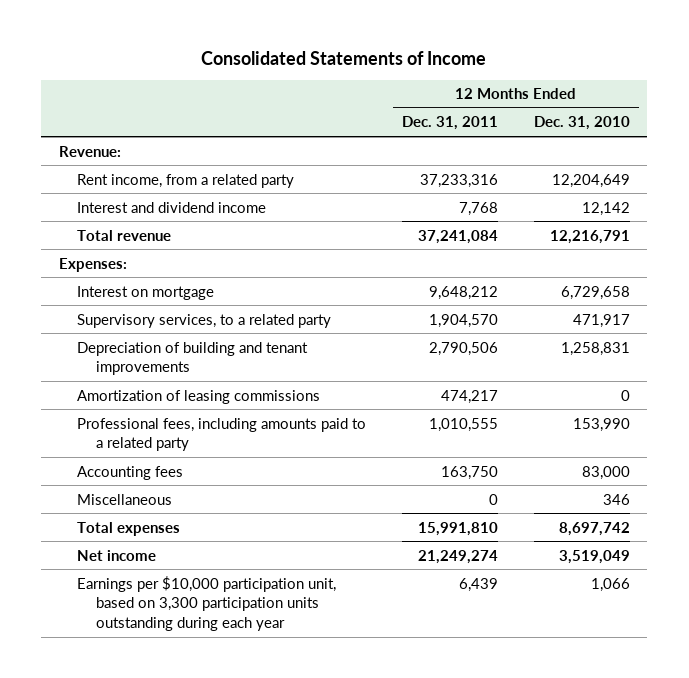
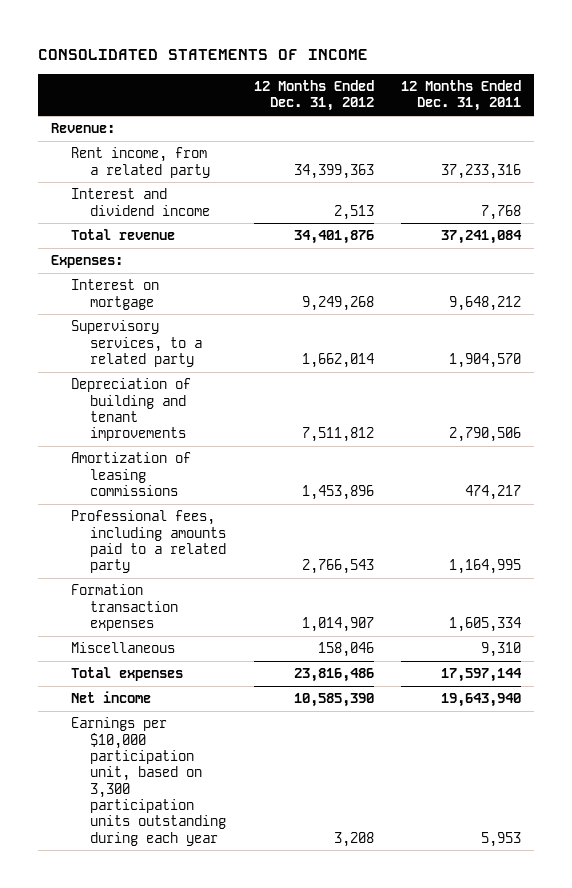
[201,50,487,65] Consolidated Statements of Income -> [37,48,368,60] CONSOLIDATED STATEMENTS OF INCOME
[533,116,630,131] Dec. 31, 2010 -> none
none -> [253,80,374,112] 12 Months Ended Dec. 31, 2012
[77,465,184,480] Accounting fees -> none
[429,417,499,432] 1,010,555 -> [448,559,521,575] 1,164,995
none -> [70,584,179,632] Formation transaction expenses
[489,493,499,505] 0 -> [480,642,521,658] 9,310
[418,521,499,536] 15,991,810 -> [440,668,522,683] 17,597,144
[418,549,499,564] 21,249,274 -> [440,693,521,708] 19,643,940
[459,577,499,592] 6,439 -> [480,831,521,847] 5,953

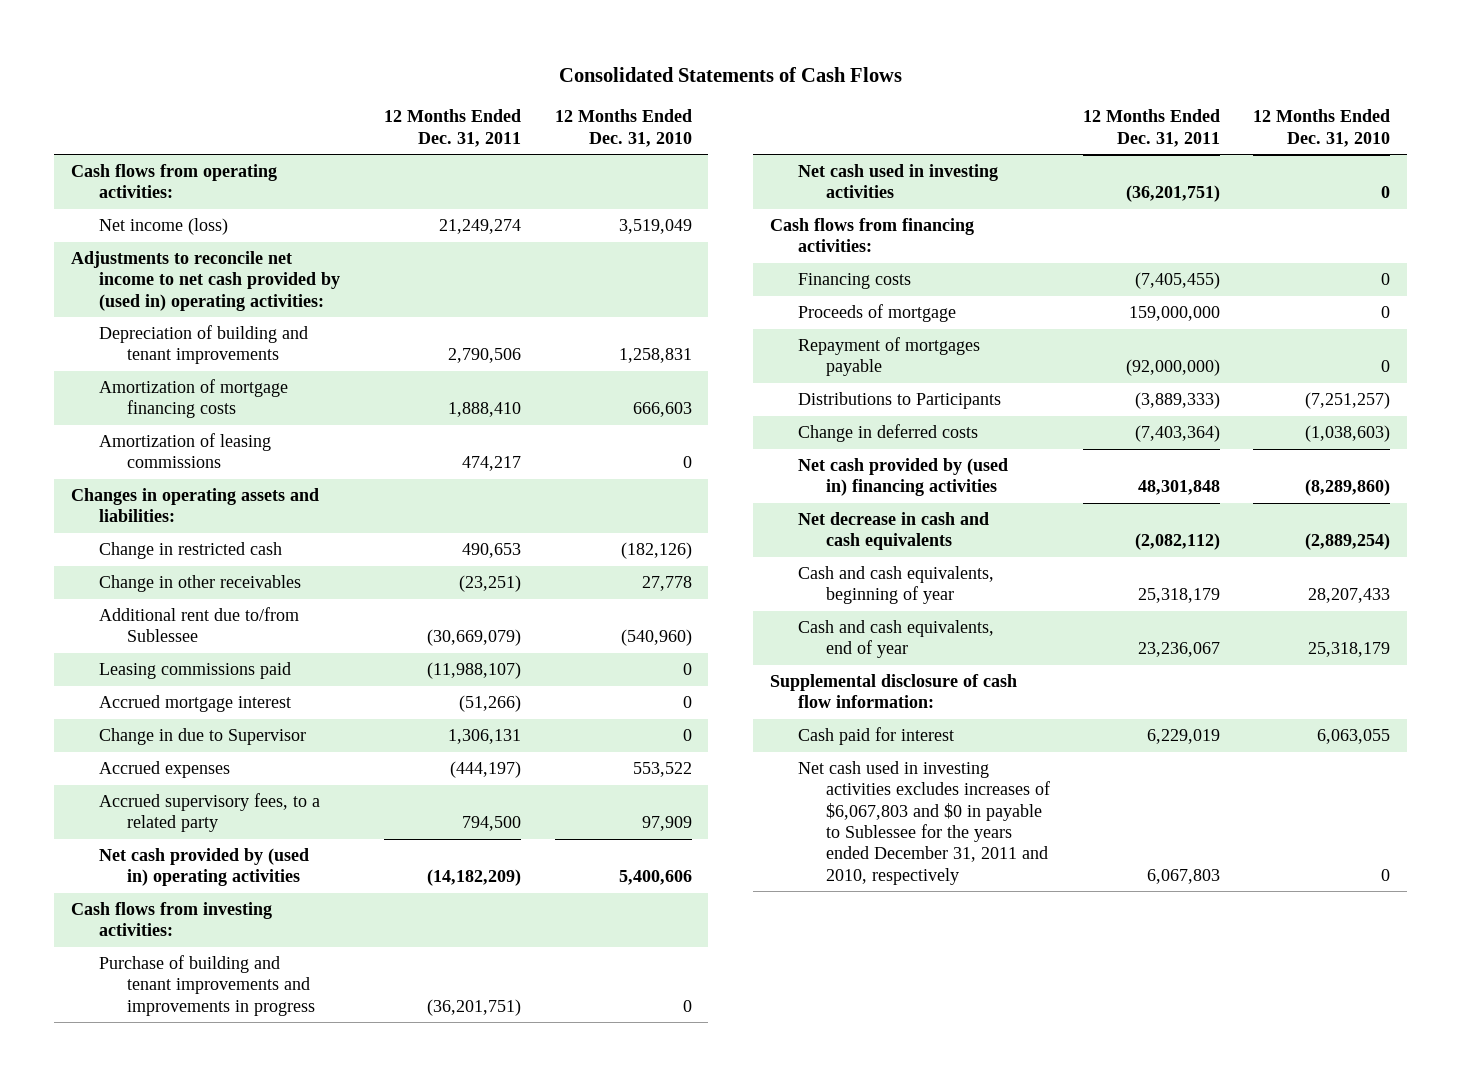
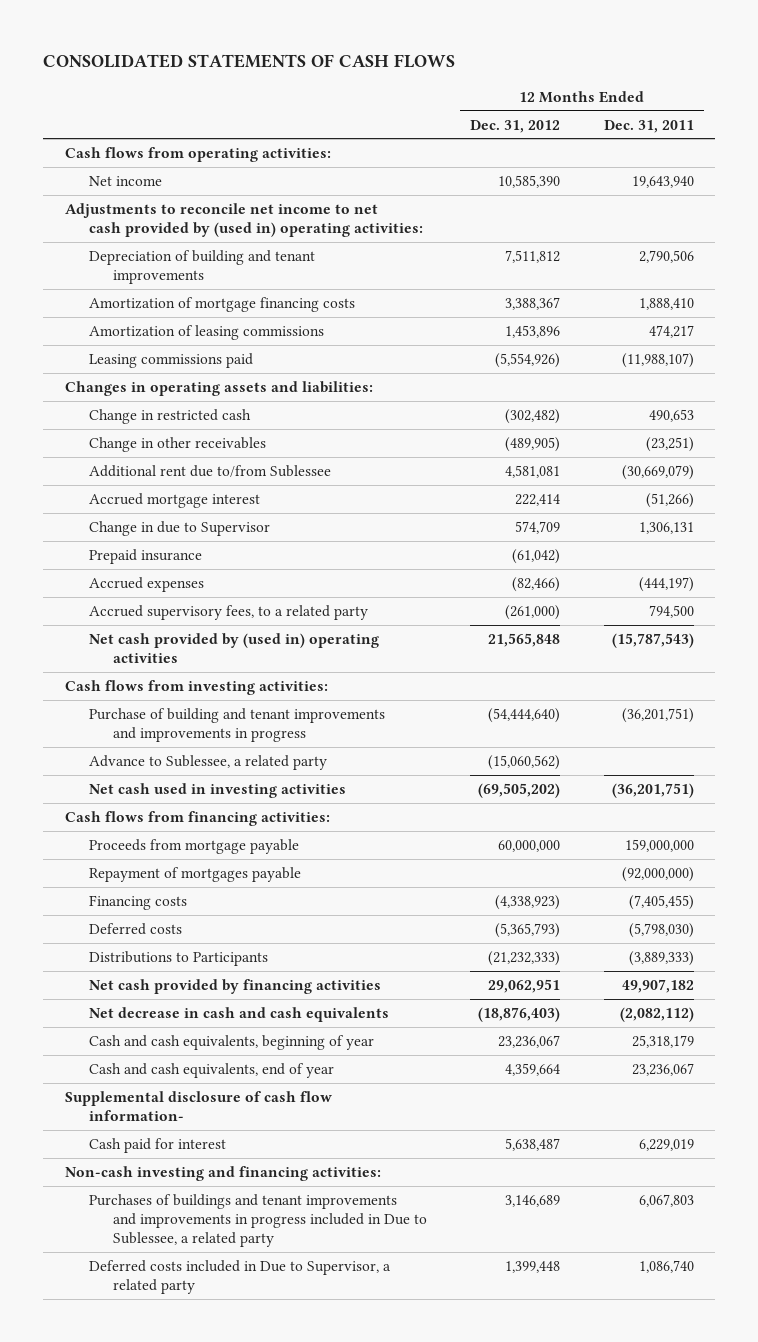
[558,67,902,83] Consolidated Statements of Cash Flows -> [43,54,456,69] CONSOLIDATED STATEMENTS OF CASH FLOWS
[554,109,692,147] 12 Months Ended Dec. 31, 2010 -> none
none -> [470,119,561,133] Dec. 31, 2012
[99,218,229,236] Net income (loss) -> [88,175,162,186] Net income
[439,219,522,235] 21,249,274 -> [631,175,694,188] 19,643,940
[99,662,292,680] Leasing commissions paid -> [88,352,253,368] Leasing commissions paid
none -> [88,548,202,564] Prepaid insurance
[427,869,522,887] (14,182,209) -> [611,632,694,648] (15,787,543)
none -> [88,754,327,770] Advance to Sublessee, a related party
[797,304,956,323] Proceeds of mortgage -> [88,838,299,854] Proceeds from mortgage payable
[797,273,911,290] Financing costs -> [88,894,187,910] Financing costs
none -> [88,922,182,935] Deferred costs
[797,424,978,443] Change in deferred costs -> none
[797,458,1008,497] Net cash provided by (used in) financing activities -> [88,978,381,994] Net cash provided by financing activities
[1138,480,1221,496] 48,301,848 -> [621,978,694,993] 49,907,182
[769,674,1017,709] Supplemental disclosure of cash flow information: -> [64,1090,332,1122] Supplemental disclosure of cash flow information-
none -> [64,1165,381,1181] Non-cash investing and financing activities:
[797,761,1051,885] Net cash used in investing activities excludes increases of $6,067,803 and $0 in payable to Sublessee for the years ended December 31, 2011 and 2010, respectively -> [88,1193,428,1248] Purchases of buildings and tenant improvements and improvements in progress included in Due to Sublessee, a related party
none -> [88,1259,391,1295] Deferred costs included in Due to Supervisor, a related party

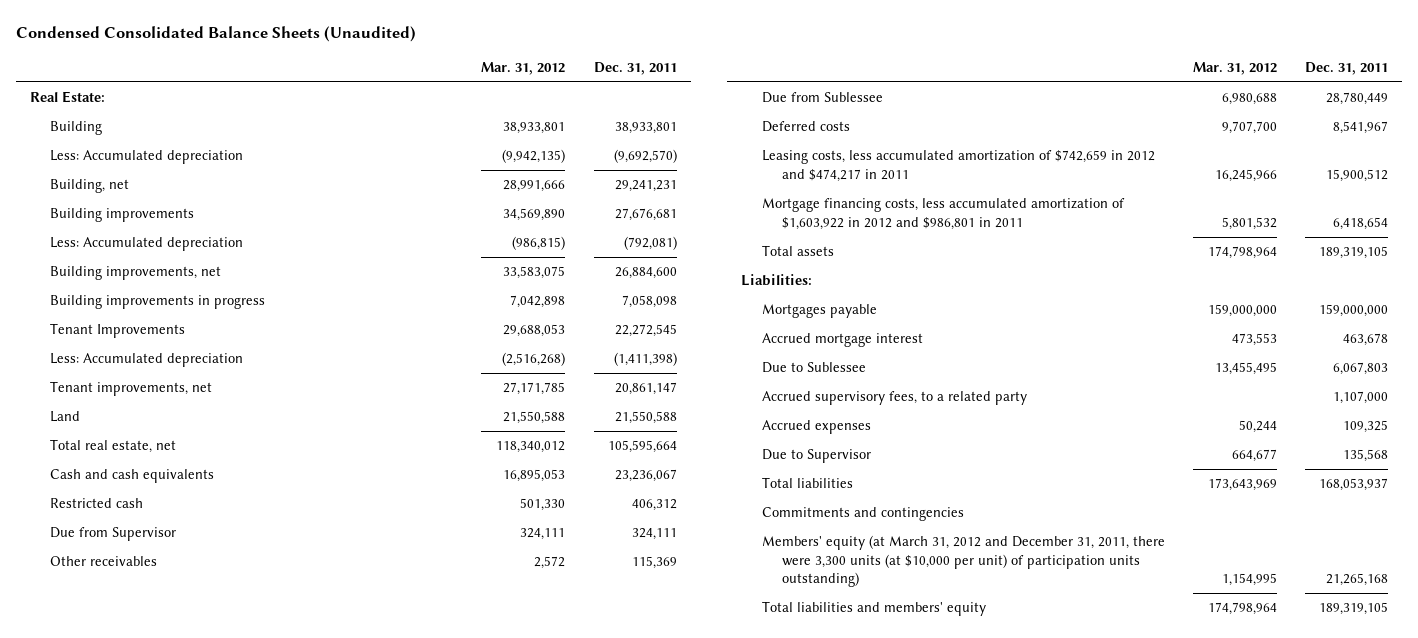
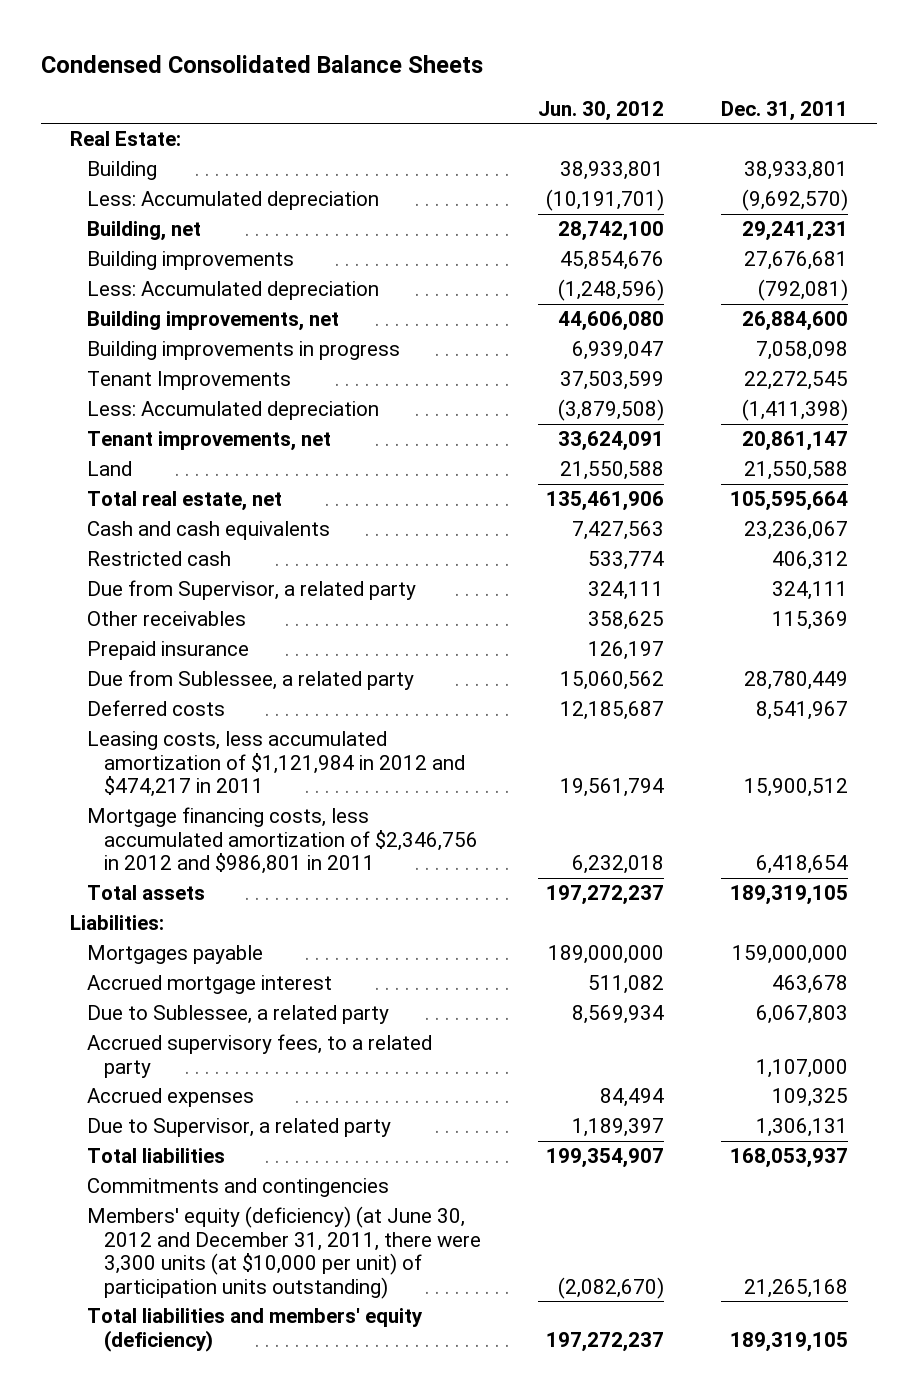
[15,26,416,43] Condensed Consolidated Balance Sheets (Unaudited) -> [41,55,484,74] Condensed Consolidated Balance Sheets
[481,61,566,75] Mar. 31, 2012 -> none
none -> [538,100,665,121] Jun. 30, 2012
[50,527,177,542] Due from Supervisor -> [86,580,416,601] Due from Supervisor, a related party
none -> [86,641,249,661] Prepaid insurance
[761,92,883,104] Due from Sublessee -> [86,670,414,691] Due from Sublessee, a related party
[761,150,1155,182] Leasing costs, less accumulated amortization of $742,659 in 2012 and $474,217 in 2011 -> [86,731,465,798] Leasing costs, less accumulated amortization of $1,121,984 in 2012 and $474,217 in 2011
[761,198,1125,230] Mortgage financing costs, less accumulated amortization of $1,603,922 in 2012 and $986,801 in 2011 -> [86,807,478,875] Mortgage financing costs, less accumulated amortization of $2,346,756 in 2012 and $986,801 in 2011
[761,362,866,374] Due to Sublessee -> [86,1005,389,1025] Due to Sublessee, a related party
[761,449,871,464] Due to Supervisor -> [86,1118,391,1138] Due to Supervisor, a related party
[1343,449,1389,463] 135,568 -> [756,1118,849,1138] 1,306,131
[761,535,1165,587] Members' equity (at March 31, 2012 and December 31, 2011, there were 3,300 units (at $10,000 per unit) of participation units outstanding) -> [86,1206,481,1299] Members' equity (deficiency) (at June 30, 2012 and December 31, 2011, there were 3,300 units (at $10,000 per unit) of participation units outstanding)
[761,601,986,617] Total liabilities and members' equity -> [86,1308,423,1352] Total liabilities and members' equity (deficiency)

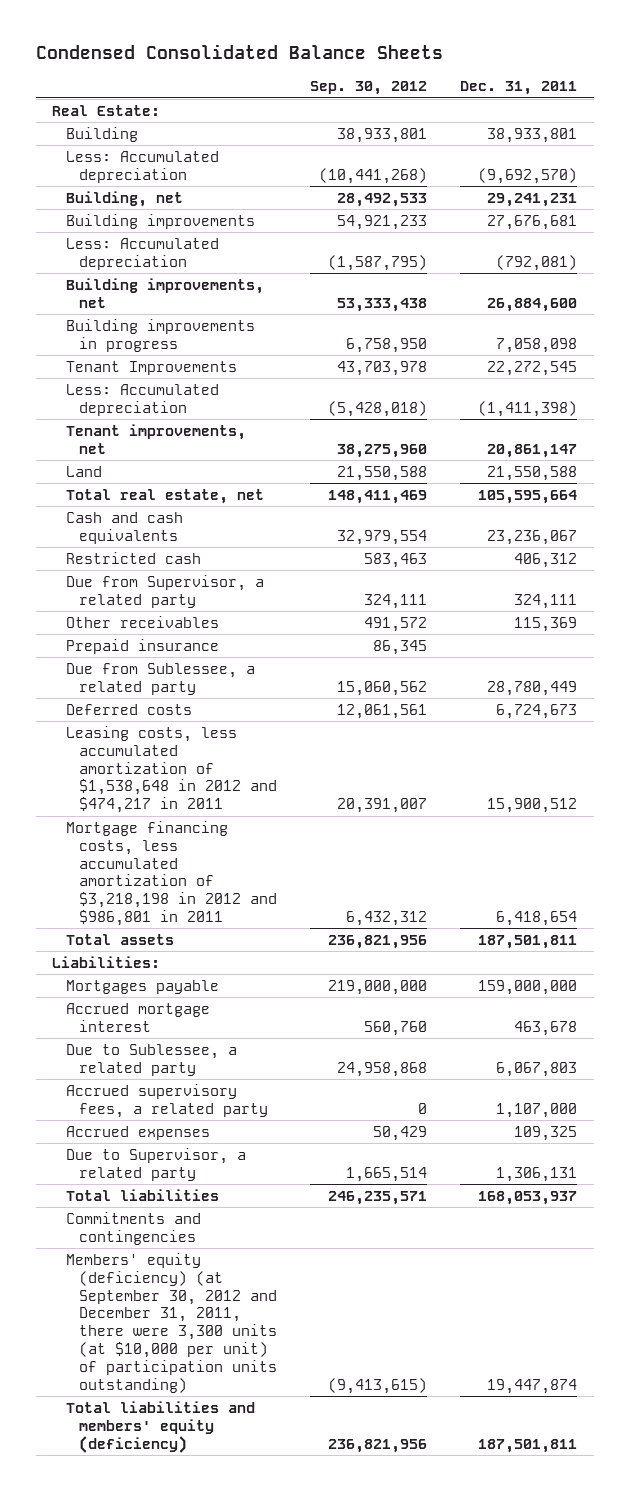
[538,100,665,121] Jun. 30, 2012 -> none
none -> [309,81,427,96] Sep. 30, 2012
[756,701,849,721] 8,541,967 -> [496,703,578,719] 6,724,673
[86,731,465,798] Leasing costs, less accumulated amortization of $1,121,984 in 2012 and $474,217 in 2011 -> [65,725,277,814] Leasing costs, less accumulated amortization of $1,538,648 in 2012 and $474,217 in 2011
[86,807,478,875] Mortgage financing costs, less accumulated amortization of $2,346,756 in 2012 and $986,801 in 2011 -> [65,820,277,927] Mortgage financing costs, less accumulated amortization of $3,218,198 in 2012 and $986,801 in 2011
[730,885,849,906] 189,319,105 -> [478,934,578,949] 187,501,811
[86,1034,432,1078] Accrued supervisory fees, to a related party -> [65,1083,268,1118] Accrued supervisory fees, a related party
[86,1206,481,1299] Members' equity (deficiency) (at June 30, 2012 and December 31, 2011, there were 3,300 units (at $10,000 per unit) of participation units outstanding) -> [65,1252,277,1393] Members' equity (deficiency) (at September 30, 2012 and December 31, 2011, there were 3,300 units (at $10,000 per unit) of participation units outstanding)
[744,1278,849,1298] 21,265,168 -> [487,1378,578,1394] 19,447,874
[730,1331,849,1352] 189,319,105 -> [478,1438,578,1453] 187,501,811

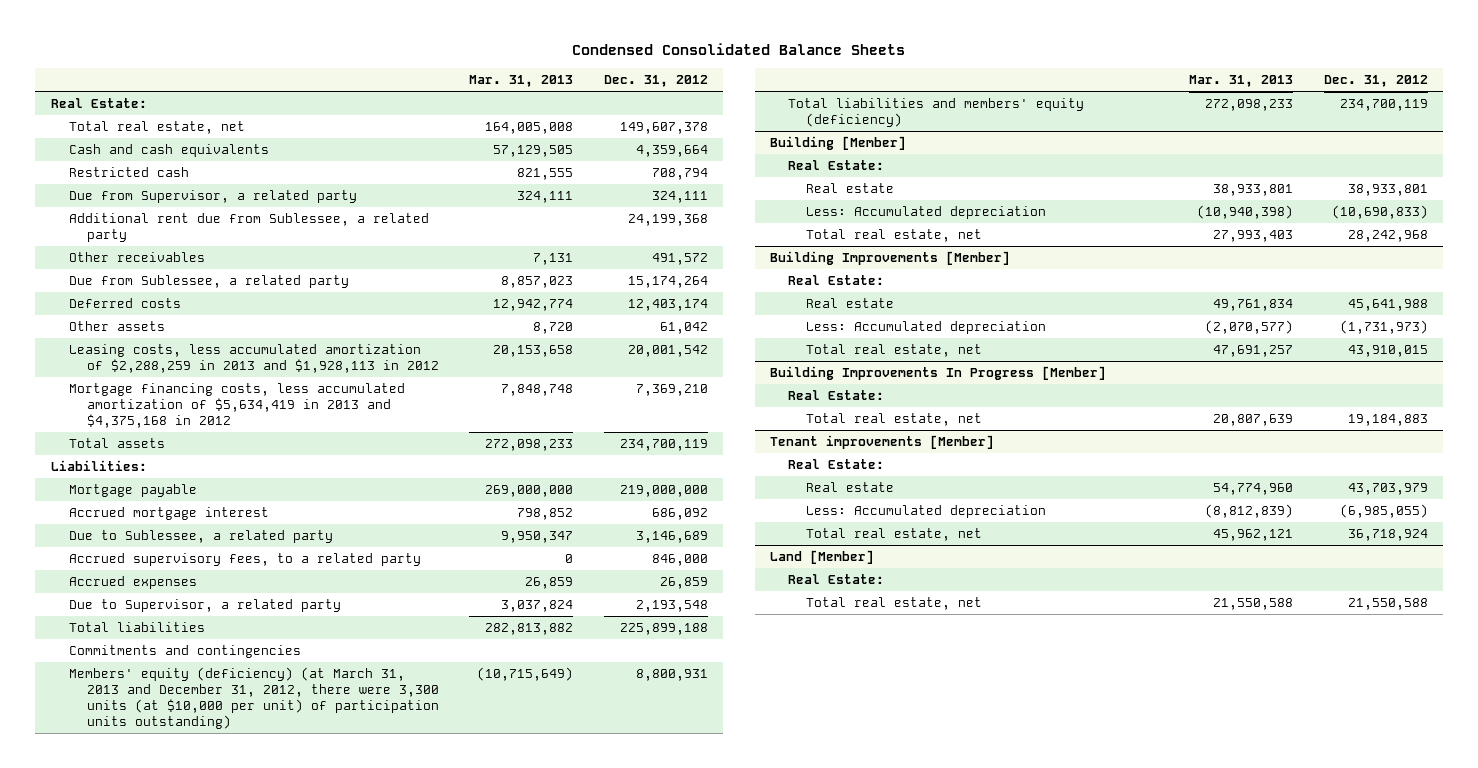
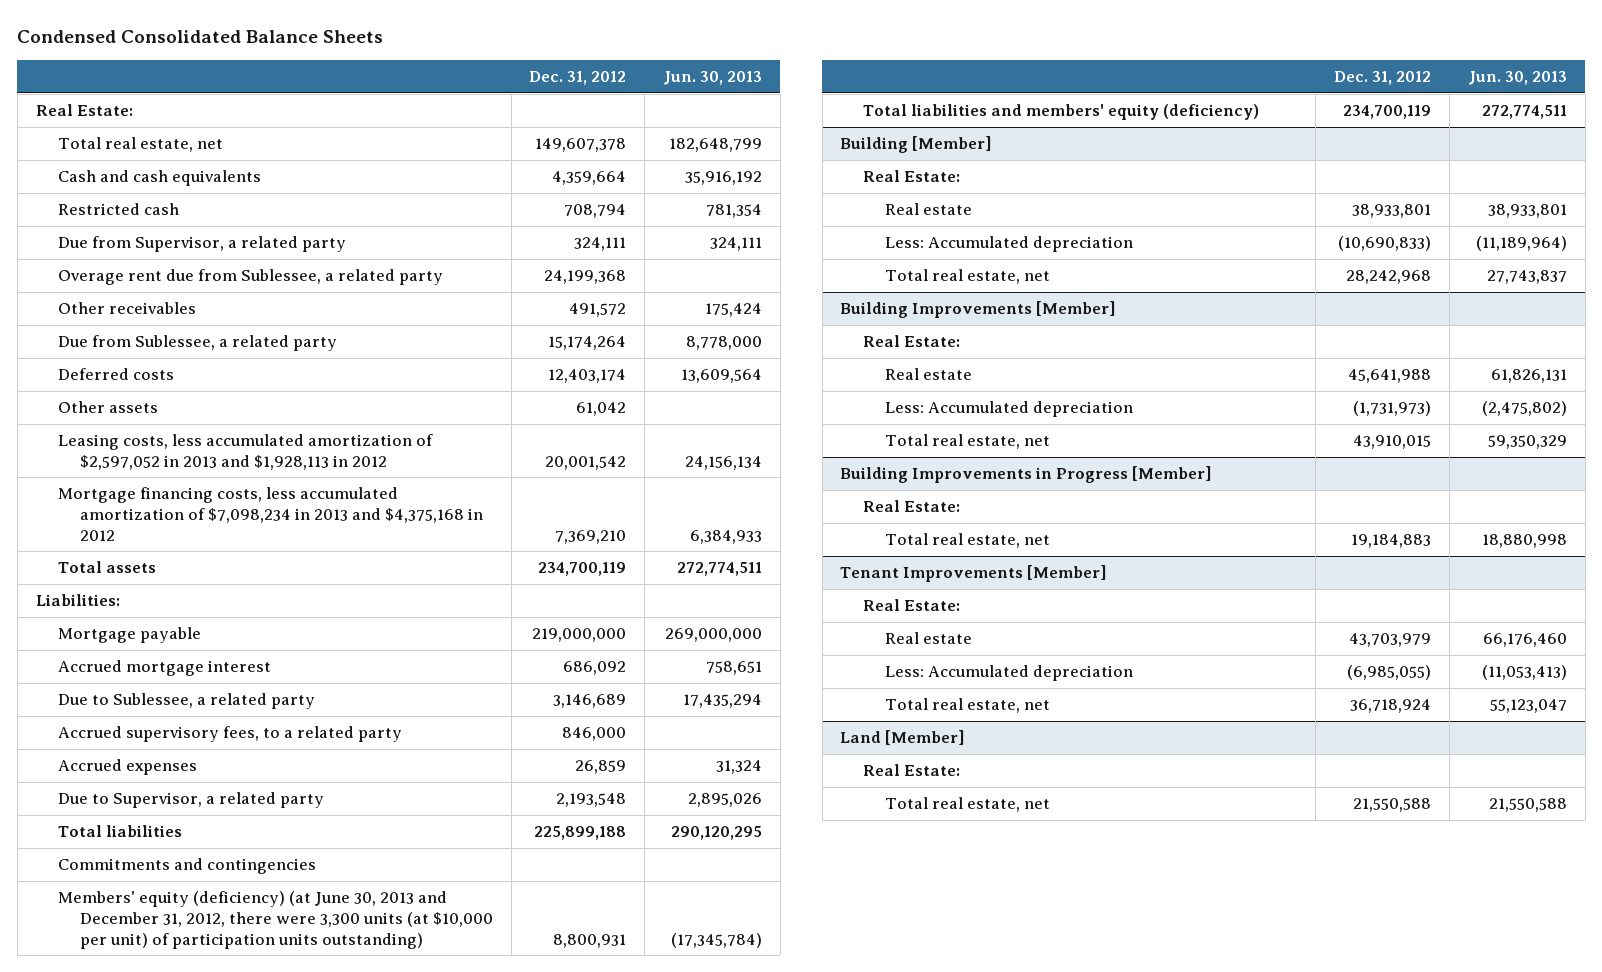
[469,75,574,88] Mar. 31, 2013 -> none
none -> [663,71,763,86] Jun. 30, 2013
[68,213,429,243] Additional rent due from Sublessee, a related party -> [57,269,443,286] Overage rent due from Sublessee, a related party
[68,344,439,374] Leasing costs, less accumulated amortization of $2,288,259 in 2013 and $1,928,113 in 2012 -> [57,434,433,470] Leasing costs, less accumulated amortization of $2,597,052 in 2013 and $1,928,113 in 2012
[68,383,405,429] Mortgage financing costs, less accumulated amortization of $5,634,419 in 2013 and $4,375,168 in 2012 -> [57,487,483,541] Mortgage financing costs, less accumulated amortization of $7,098,234 in 2013 and $4,375,168 in 2012
[68,667,439,729] Members' equity (deficiency) (at March 31, 2013 and December 31, 2012, there were 3,300 units (at $10,000 per unit) of participation units outstanding) -> [57,891,493,949] Members' equity (deficiency) (at June 30, 2013 and December 31, 2012, there were 3,300 units (at $10,000 per unit) of participation units outstanding)
[770,366,1107,381] Building Improvements In Progress [Member] -> [840,466,1213,484] Building Improvements in Progress [Member]
[770,435,995,450] Tenant improvements [Member] -> [840,565,1108,583] Tenant Improvements [Member]

